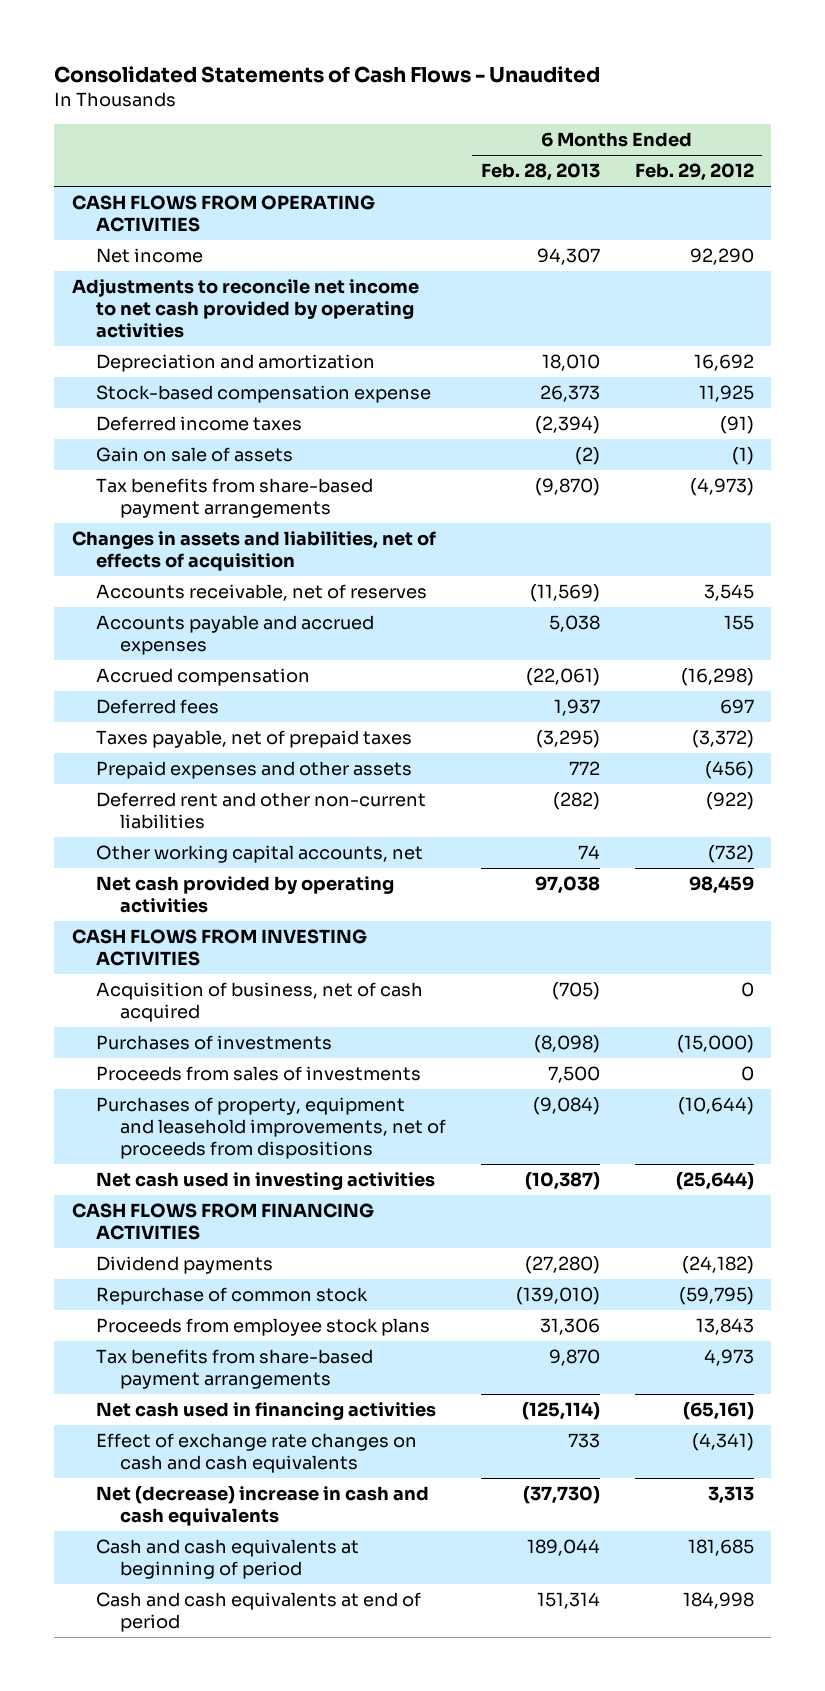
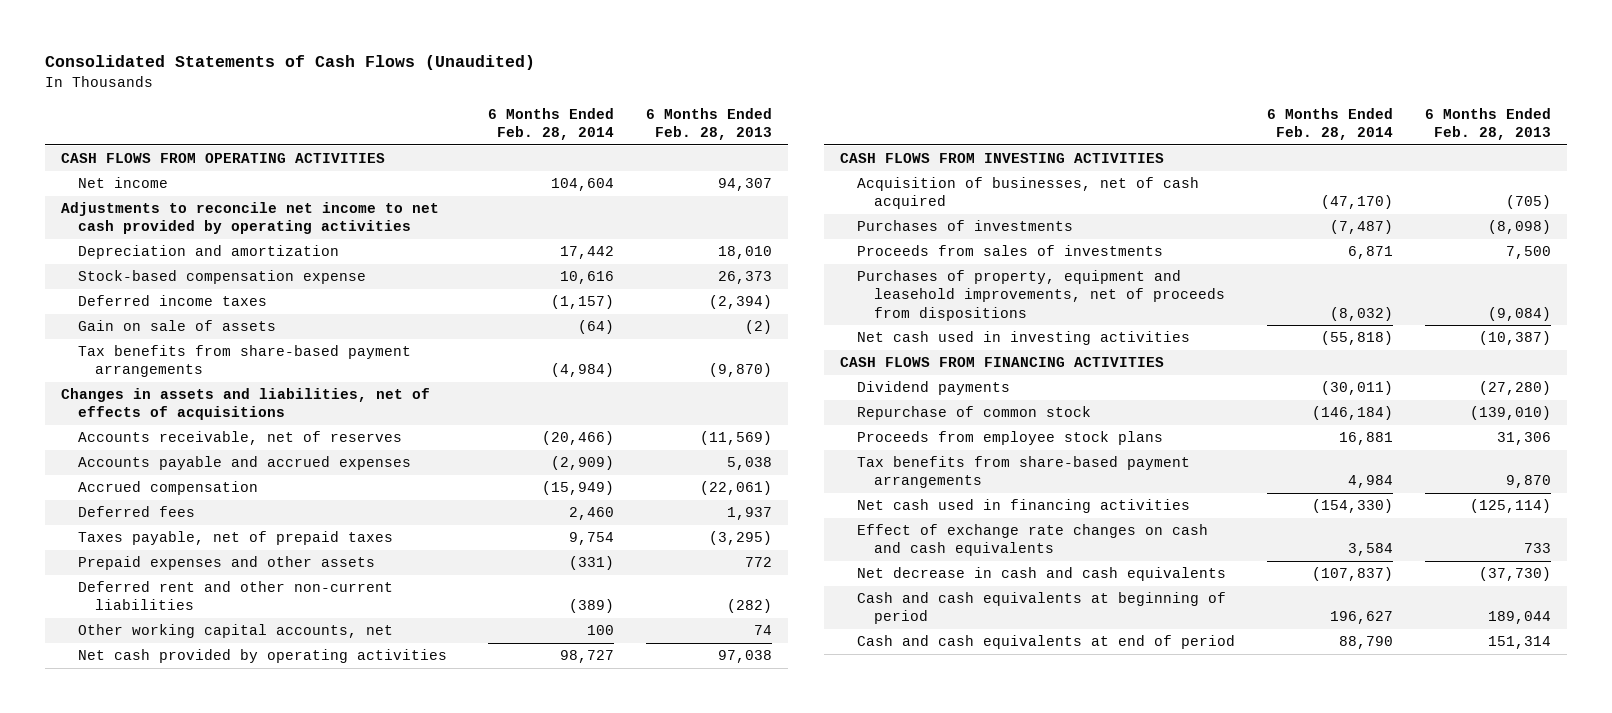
[54,65,601,83] Consolidated Statements of Cash Flows - Unaudited -> [45,55,536,71] Consolidated Statements of Cash Flows (Unaudited)
[634,163,754,182] Feb. 29, 2012 -> none
none -> [488,107,615,140] 6 Months Ended Feb. 28, 2014
[71,531,436,572] Changes in assets and liabilities, net of effects of acquisition -> [61,388,431,421] Changes in assets and liabilities, net of effects of acquisitions
[95,982,423,1023] Acquisition of business, net of cash acquired -> [856,177,1199,210] Acquisition of businesses, net of cash acquired
[95,1486,429,1527] Net (decrease) increase in cash and cash equivalents -> [856,567,1226,582] Net decrease in cash and cash equivalents

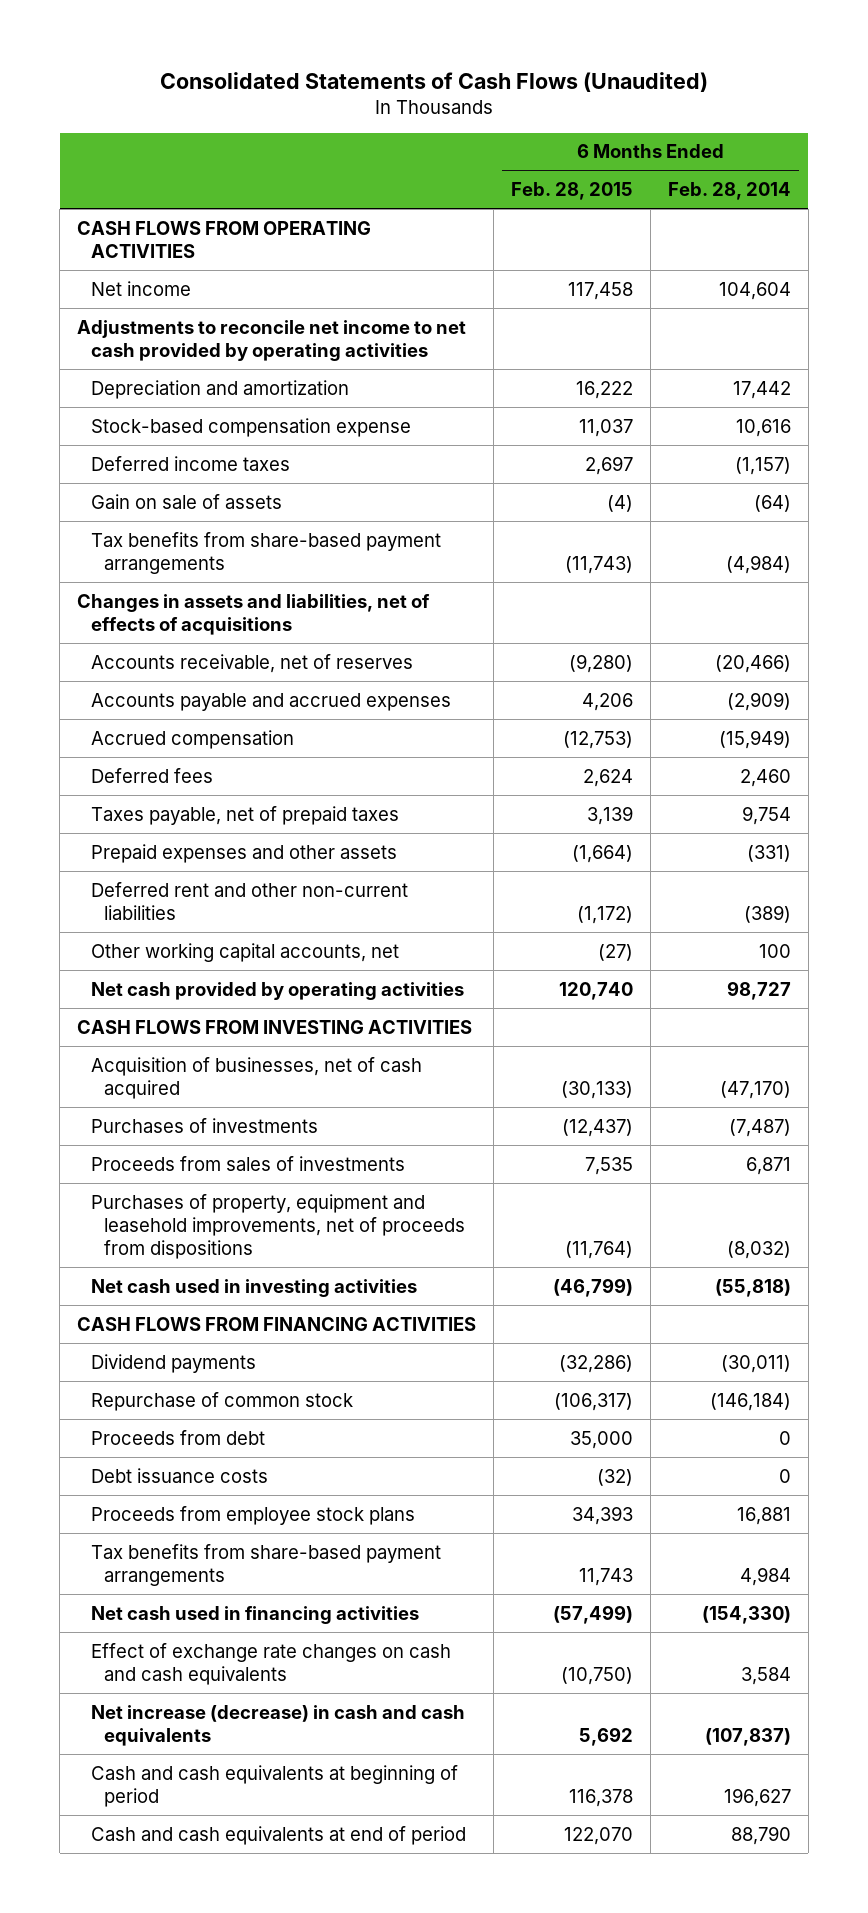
[645,107,772,140] 6 Months Ended Feb. 28, 2013 -> none
none -> [510,182,633,201] Feb. 28, 2015
none -> [90,1429,265,1445] Proceeds from debt
none -> [90,1467,268,1483] Debt issuance costs
[856,567,1226,582] Net decrease in cash and cash equivalents -> [90,1704,465,1746] Net increase (decrease) in cash and cash equivalents

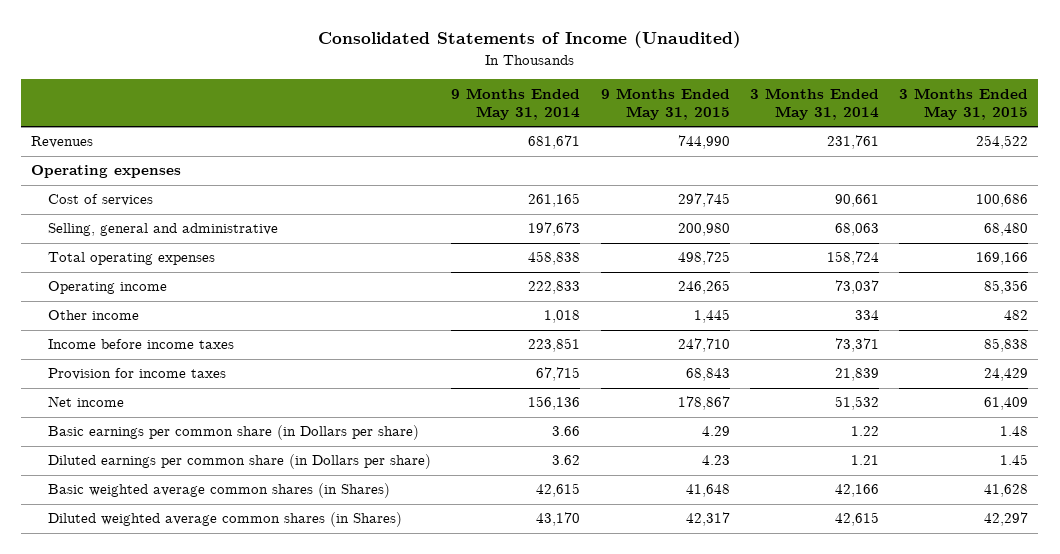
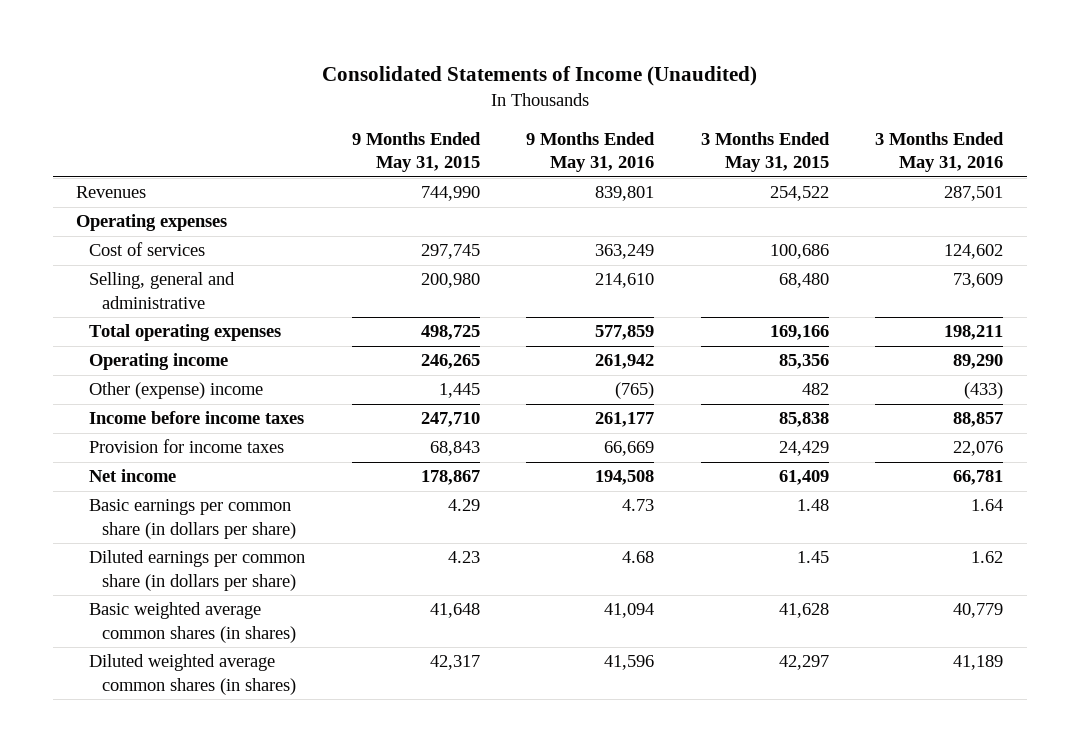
[451,87,581,121] 9 Months Ended May 31, 2014 -> none
[749,87,879,121] 3 Months Ended May 31, 2014 -> none
none -> [526,131,656,173] 9 Months Ended May 31, 2016
none -> [875,131,1005,173] 3 Months Ended May 31, 2016
[48,310,140,321] Other income -> [89,382,264,400] Other (expense) income
[48,425,420,441] Basic earnings per common share (in Dollars per share) -> [89,499,297,539] Basic earnings per common share (in dollars per share)
[48,454,432,470] Diluted earnings per common share (in Dollars per share) -> [89,550,306,591] Diluted earnings per common share (in dollars per share)
[48,483,391,499] Basic weighted average common shares (in Shares) -> [89,602,297,643] Basic weighted average common shares (in shares)
[48,512,403,528] Diluted weighted average common shares (in Shares) -> [89,654,297,695] Diluted weighted average common shares (in shares)

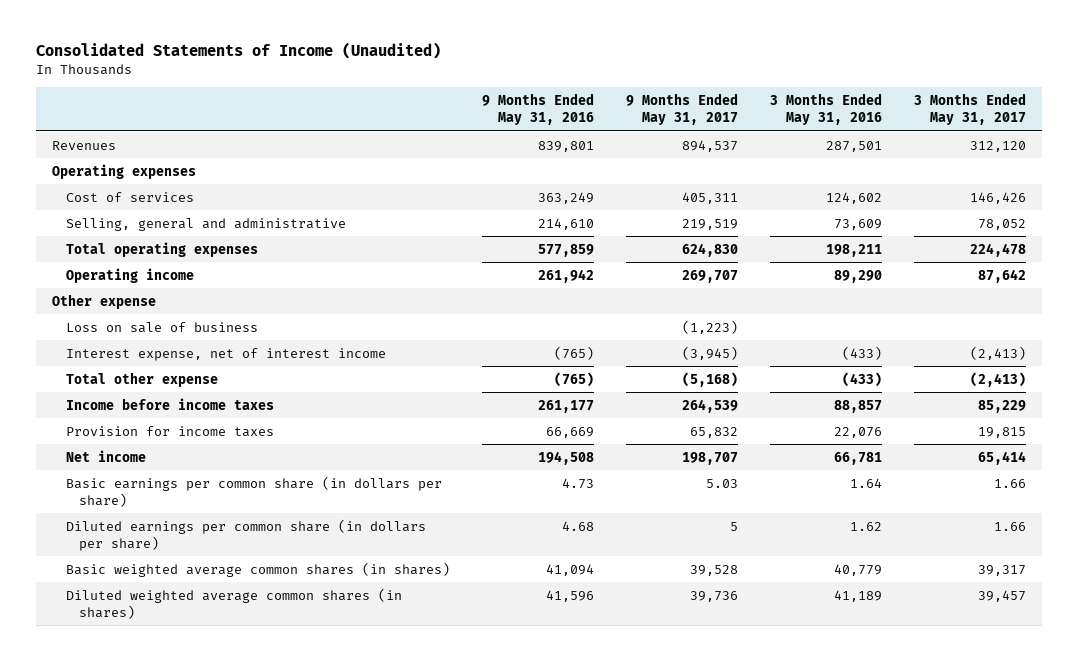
[351,131,481,173] 9 Months Ended May 31, 2015 -> none
[700,131,830,173] 3 Months Ended May 31, 2015 -> none
none -> [626,93,739,126] 9 Months Ended May 31, 2017
none -> [914,93,1027,126] 3 Months Ended May 31, 2017
none -> [51,293,156,309] Other expense
none -> [65,321,258,333] Loss on sale of business
none -> [65,347,386,361] Interest expense, net of interest income
[89,382,264,400] Other (expense) income -> [65,371,218,387] Total other expense

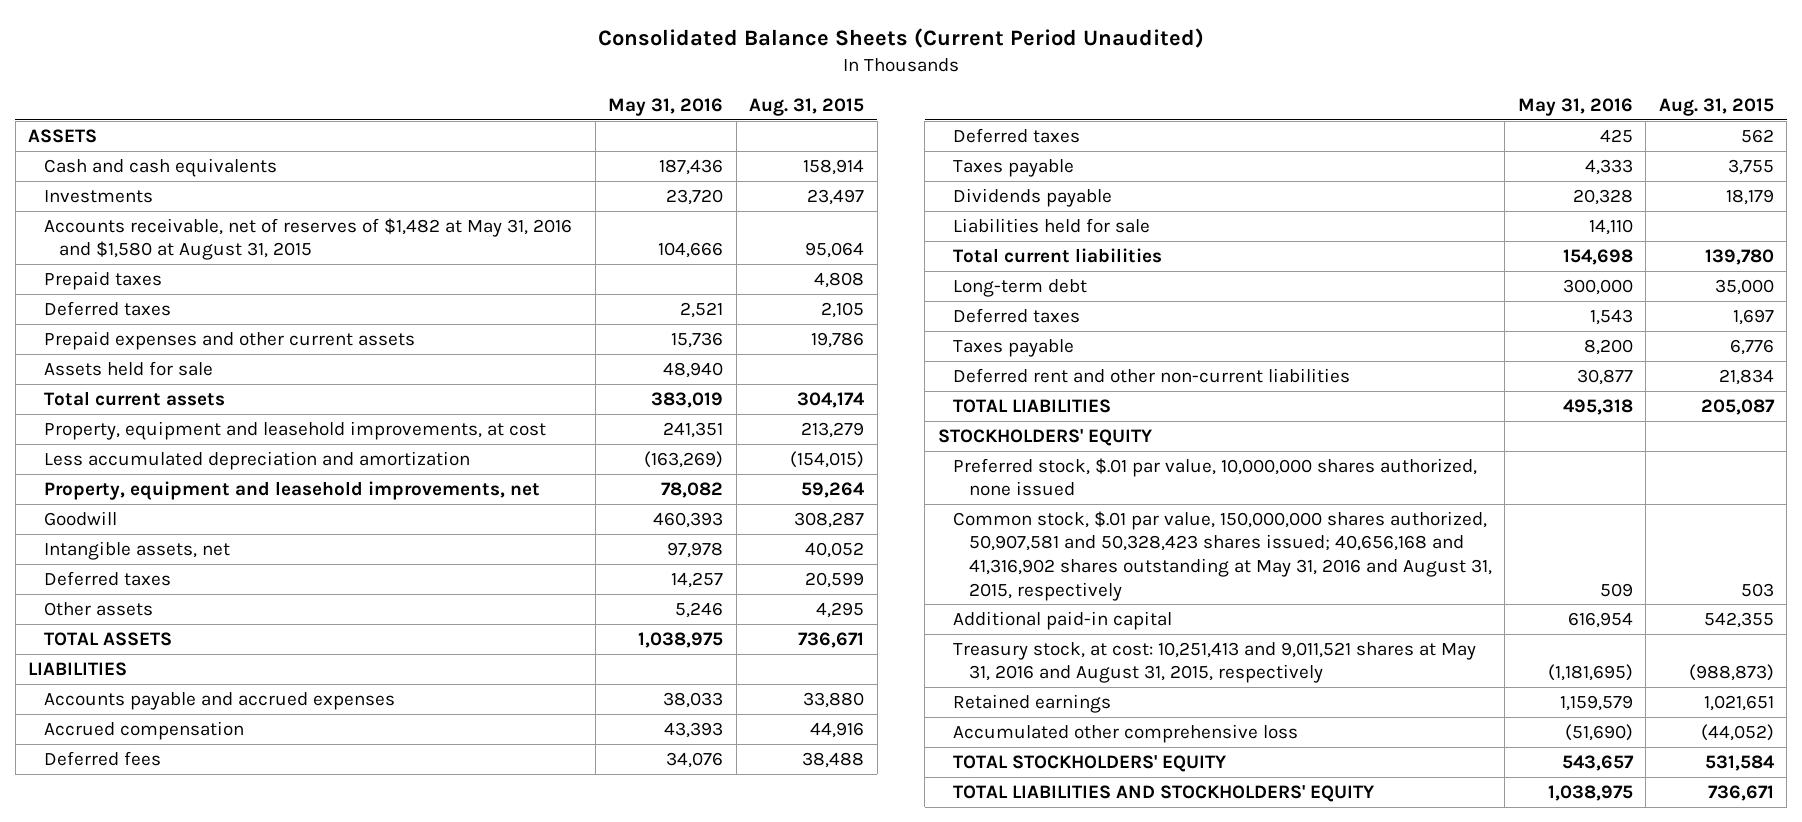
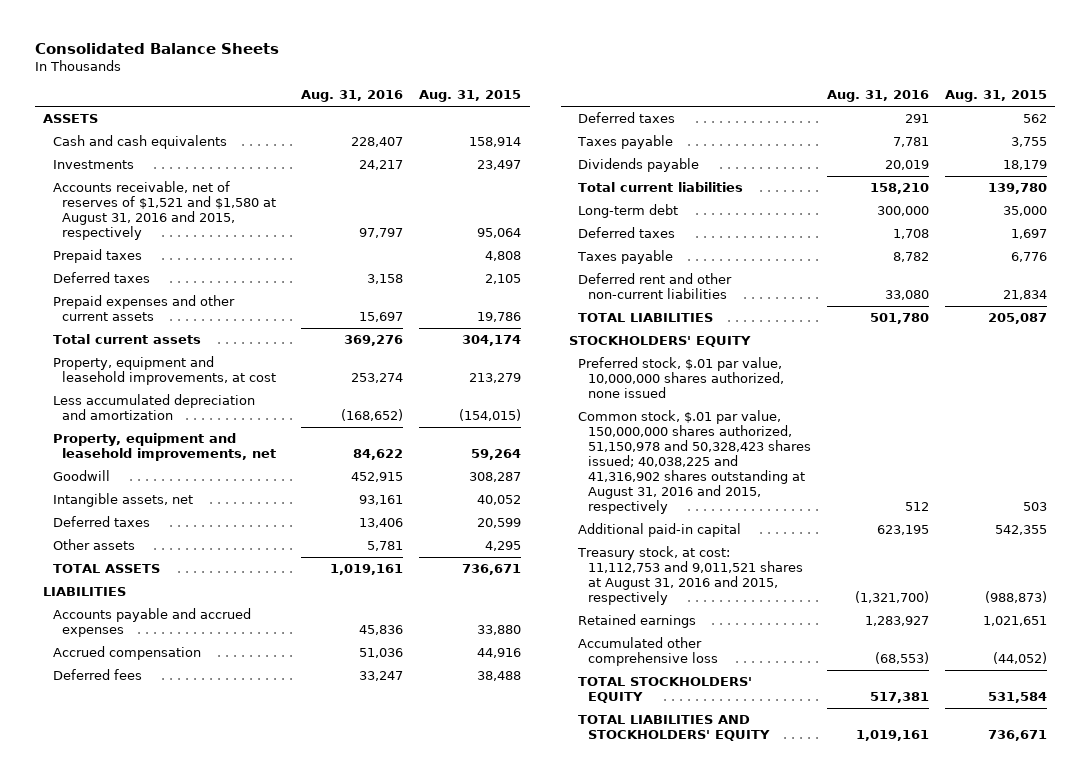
[598,28,1205,49] Consolidated Balance Sheets (Current Period Unaudited) -> [35,43,280,55] Consolidated Balance Sheets
[608,97,724,116] May 31, 2016 -> none
none -> [301,90,404,103] Aug. 31, 2016
[43,217,572,261] Accounts receivable, net of reserves of $1,482 at May 31, 2016 and $1,580 at August 31, 2015 -> [52,180,277,240] Accounts receivable, net of reserves of $1,521 and $1,580 at August 31, 2016 and 2015, respectively
[43,360,213,376] Assets held for sale -> none
[953,217,1151,233] Liabilities held for sale -> none
[953,510,1492,601] Common stock, $.01 par value, 150,000,000 shares authorized, 50,907,581 and 50,328,423 shares issued; 40,656,168 and 41,316,902 shares outstanding at May 31, 2016 and August 31, 2015, respectively -> [578,409,811,514] Common stock, $.01 par value, 150,000,000 shares authorized, 51,150,978 and 50,328,423 shares issued; 40,038,225 and 41,316,902 shares outstanding at August 31, 2016 and 2015, respectively
[953,641,1477,684] Treasury stock, at cost: 10,251,413 and 9,011,521 shares at May 31, 2016 and August 31, 2015, respectively -> [577,545,803,605] Treasury stock, at cost: 11,112,753 and 9,011,521 shares at August 31, 2016 and 2015, respectively

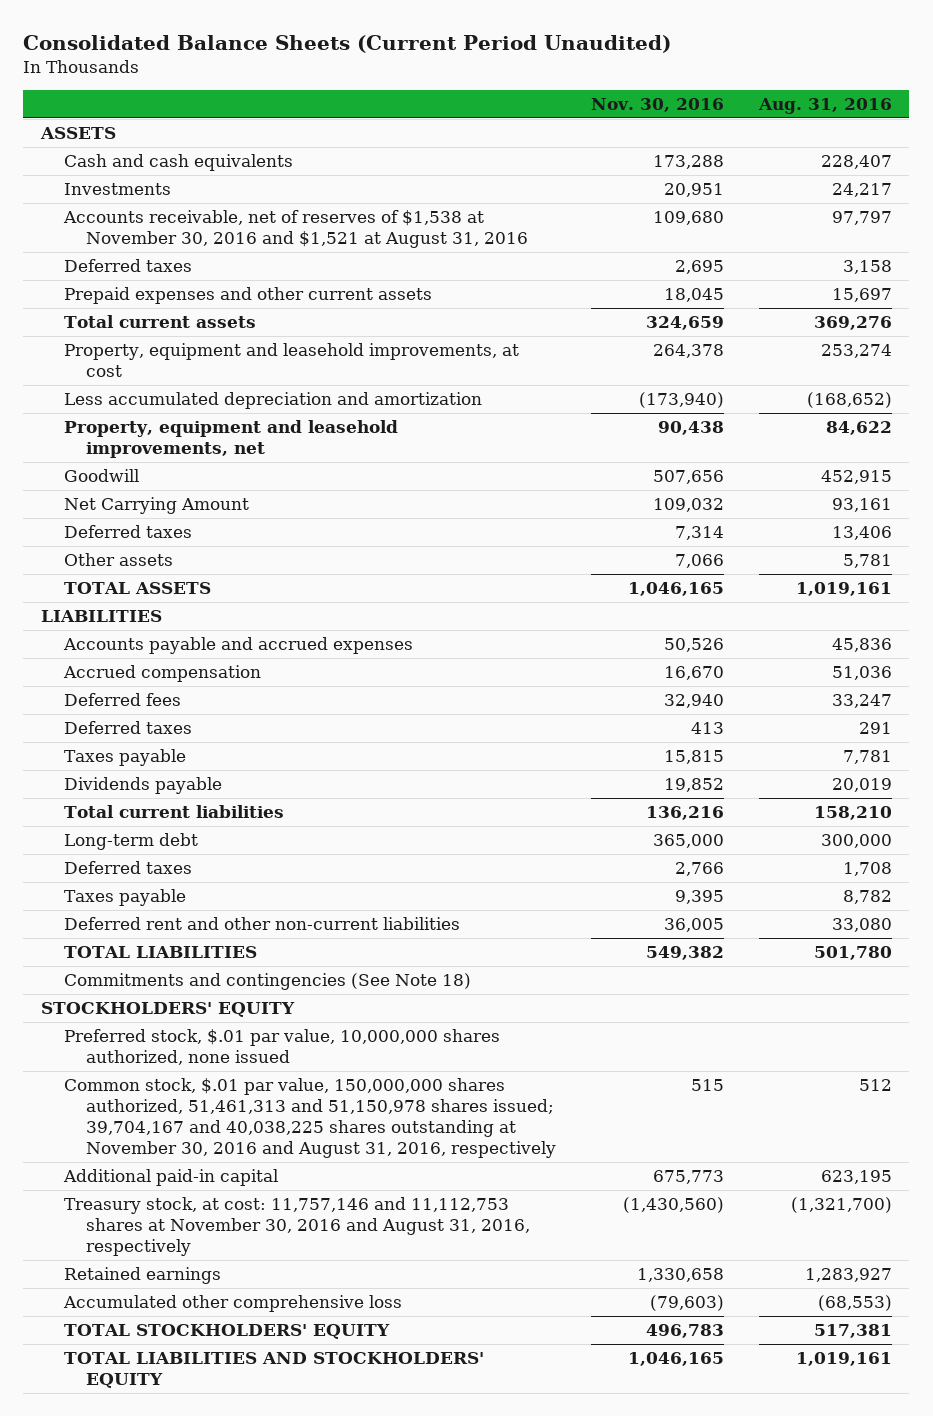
[35,43,280,55] Consolidated Balance Sheets -> [23,34,672,53] Consolidated Balance Sheets (Current Period Unaudited)
[419,90,522,103] Aug. 31, 2015 -> none
none -> [591,98,725,113] Nov. 30, 2016
[52,248,142,263] Prepaid taxes -> none
[52,180,277,240] Accounts receivable, net of reserves of $1,521 and $1,580 at August 31, 2016 and 2015, respectively -> [62,210,529,249] Accounts receivable, net of reserves of $1,538 at November 30, 2016 and $1,521 at August 31, 2016
[52,492,193,507] Intangible assets, net -> [63,497,249,515] Net Carrying Amount
none -> [63,973,471,991] Commitments and contingencies (See Note 18)
[578,409,811,514] Common stock, $.01 par value, 150,000,000 shares authorized, 51,150,978 and 50,328,423 shares issued; 40,038,225 and 41,316,902 shares outstanding at August 31, 2016 and 2015, respectively -> [63,1078,557,1159] Common stock, $.01 par value, 150,000,000 shares authorized, 51,461,313 and 51,150,978 shares issued; 39,704,167 and 40,038,225 shares outstanding at November 30, 2016 and August 31, 2016, respectively
[577,545,803,605] Treasury stock, at cost: 11,112,753 and 9,011,521 shares at August 31, 2016 and 2015, respectively -> [63,1197,531,1257] Treasury stock, at cost: 11,757,146 and 11,112,753 shares at November 30, 2016 and August 31, 2016, respectively

